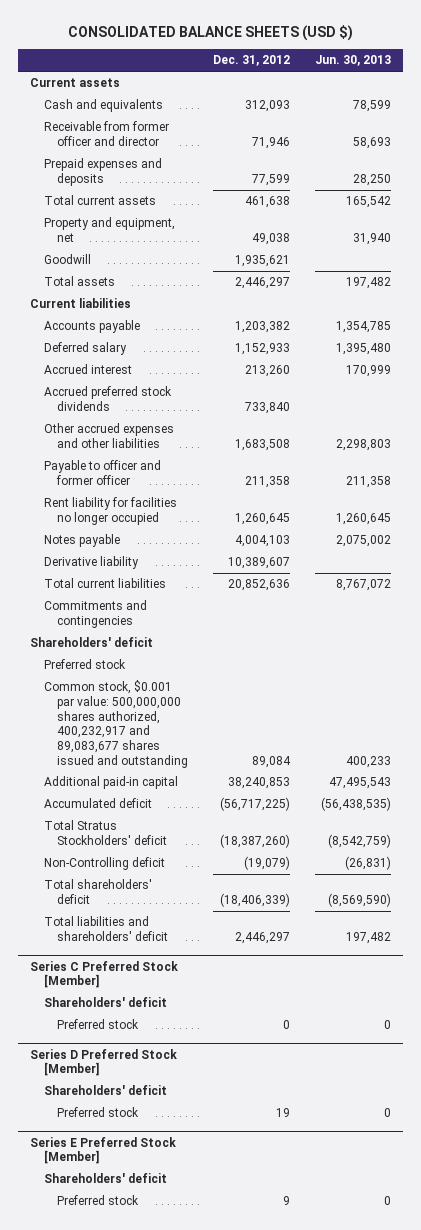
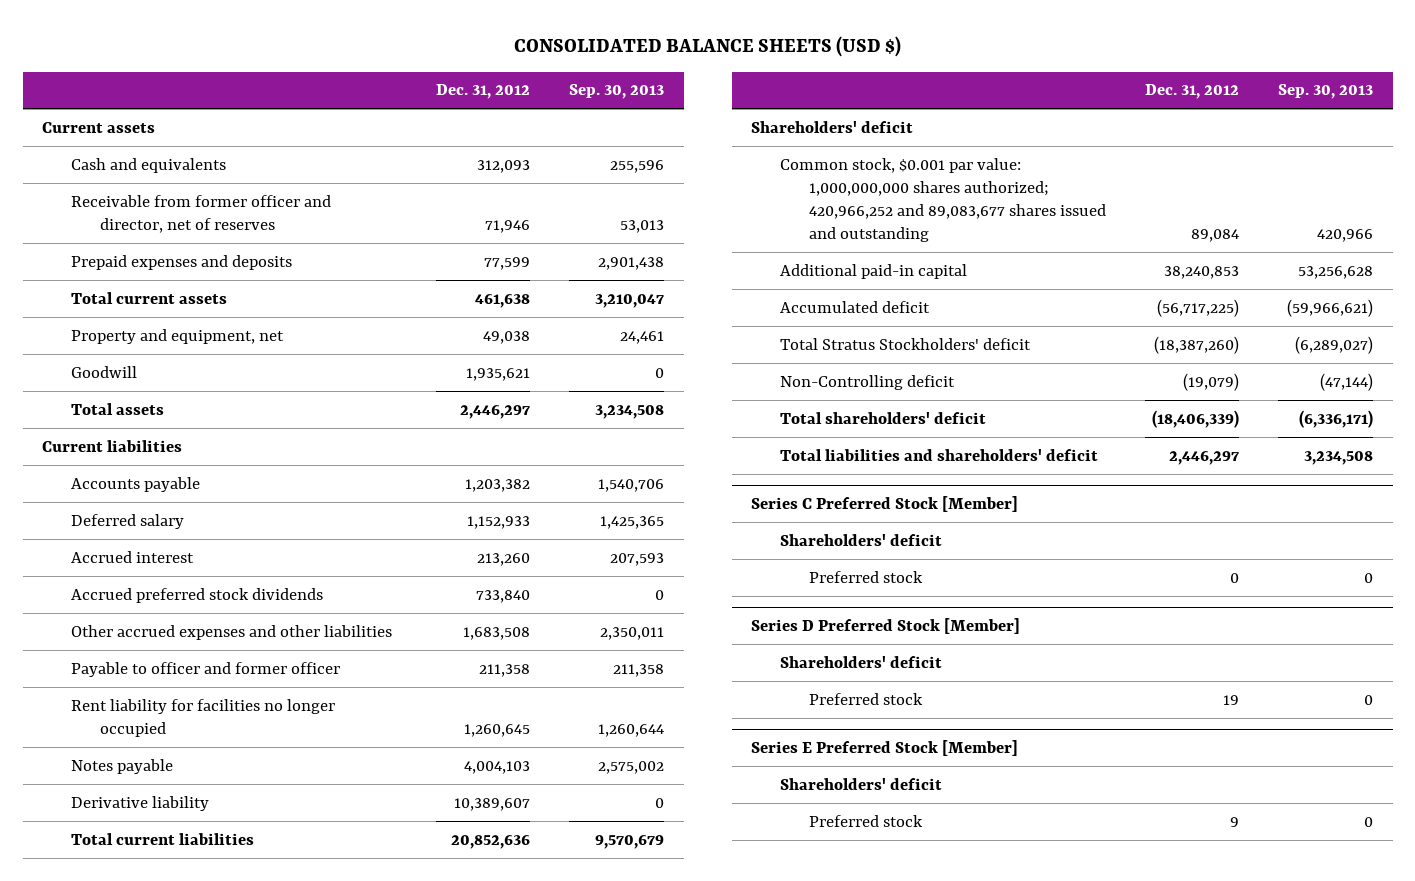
[314,55,391,67] Jun. 30, 2013 -> none
none -> [569,84,665,100] Sep. 30, 2013
[43,121,169,147] Receivable from former officer and director -> [71,194,332,233] Receivable from former officer and director, net of reserves
[43,600,147,629] Commitments and contingencies -> none
[43,659,126,670] Preferred stock -> none
[43,680,188,768] Common stock, $0.001 par value: 500,000,000 shares authorized, 400,232,917 and 89,083,677 shares issued and outstanding -> [780,157,1107,243] Common stock, $0.001 par value: 1,000,000,000 shares authorized; 420,966,252 and 89,083,677 shares issued and outstanding

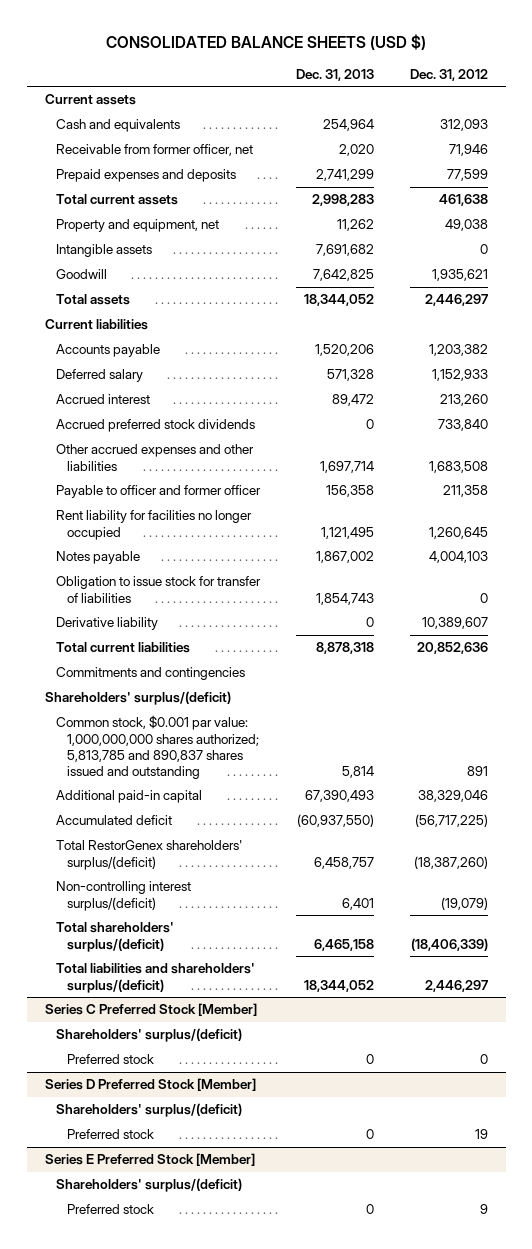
[569,84,665,100] Sep. 30, 2013 -> none
none -> [295,68,374,81] Dec. 31, 2013
[71,194,332,233] Receivable from former officer and director, net of reserves -> [55,144,253,157] Receivable from former officer, net
none -> [55,244,152,258] Intangible assets
none -> [55,576,261,603] Obligation to issue stock for transfer of liabilities
none -> [55,667,245,681] Commitments and contingencies
[751,120,914,133] Shareholders' deficit -> [44,691,231,706] Shareholders' surplus/(deficit)
[780,157,1107,243] Common stock, $0.001 par value: 1,000,000,000 shares authorized; 420,966,252 and 89,083,677 shares issued and outstanding -> [55,715,260,779] Common stock, $0.001 par value: 1,000,000,000 shares authorized; 5,813,785 and 890,837 shares issued and outstanding
[1191,229,1240,243] 89,084 -> [466,765,488,776] 891
[1164,265,1240,279] 38,240,853 -> [417,790,488,803] 38,329,046
[780,337,1032,350] Total Stratus Stockholders' deficit -> [55,840,242,870] Total RestorGenex shareholders' surplus/(deficit)
[780,374,956,390] Non-Controlling deficit -> [55,881,191,911] Non-controlling interest surplus/(deficit)
[780,411,987,424] Total shareholders' deficit -> [55,922,174,952] Total shareholders' surplus/(deficit)
[780,448,1099,461] Total liabilities and shareholders' deficit -> [55,963,255,993] Total liabilities and shareholders' surplus/(deficit)
[780,533,943,546] Shareholders' deficit -> [55,1028,242,1043] Shareholders' surplus/(deficit)
[780,655,943,668] Shareholders' deficit -> [55,1103,242,1118] Shareholders' surplus/(deficit)
[780,777,943,790] Shareholders' deficit -> [55,1178,242,1193] Shareholders' surplus/(deficit)

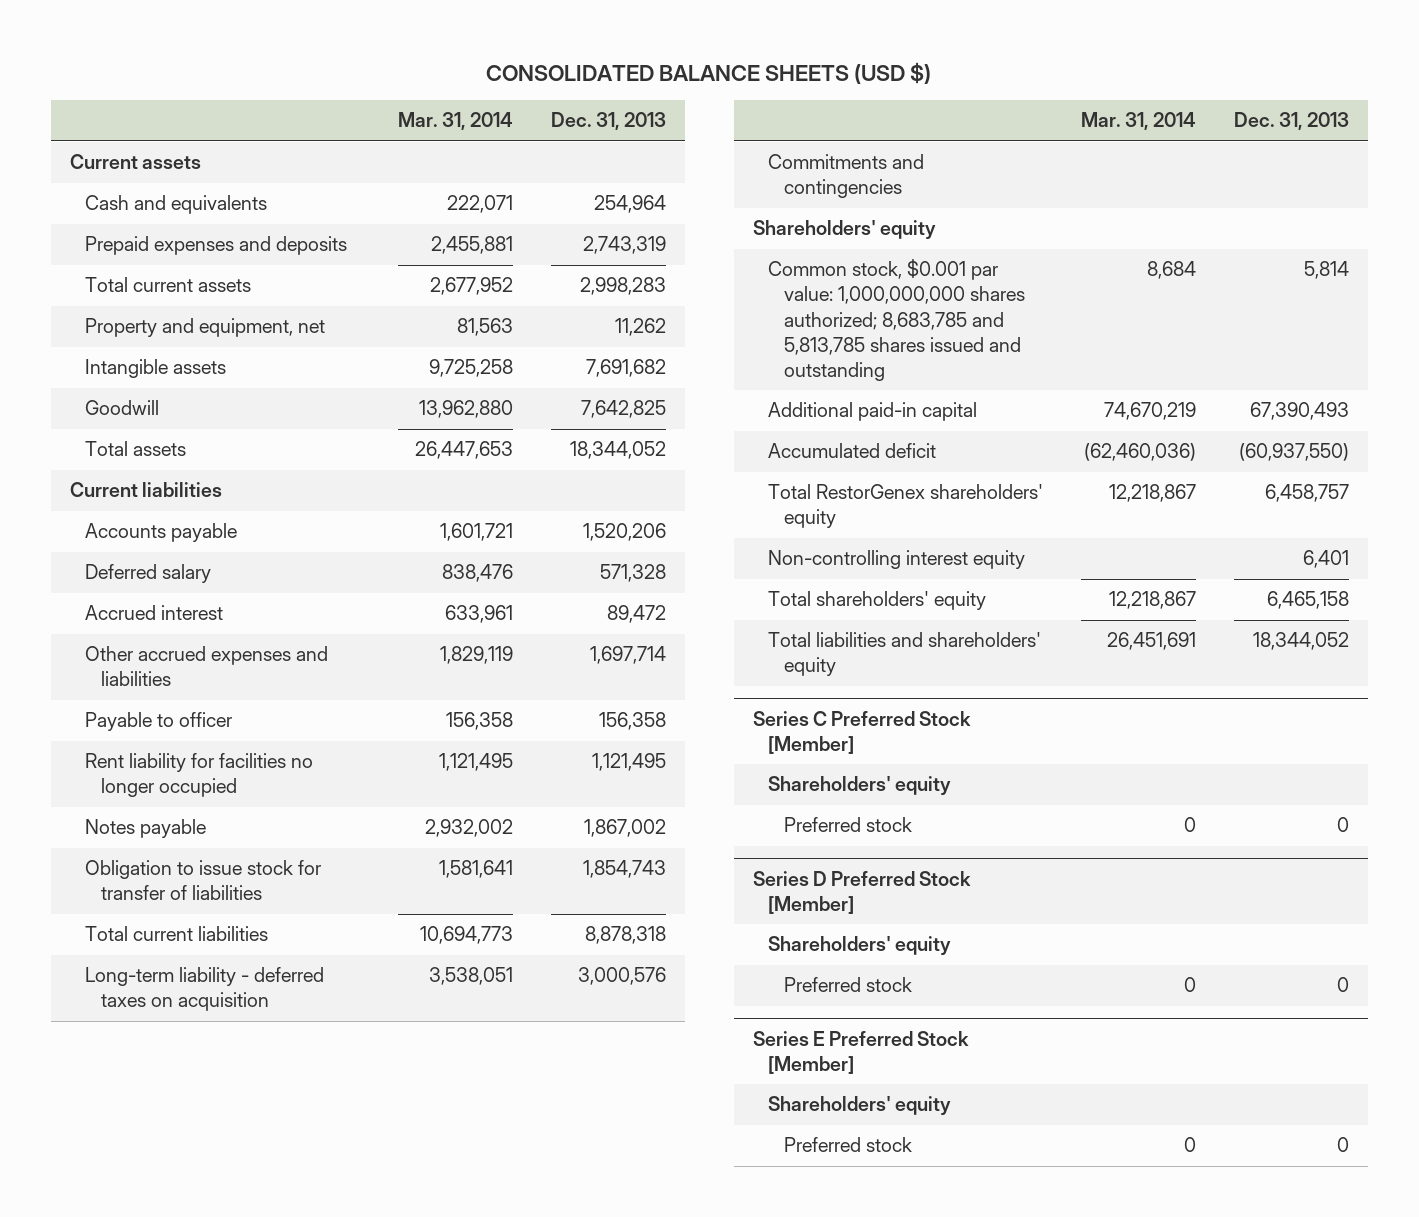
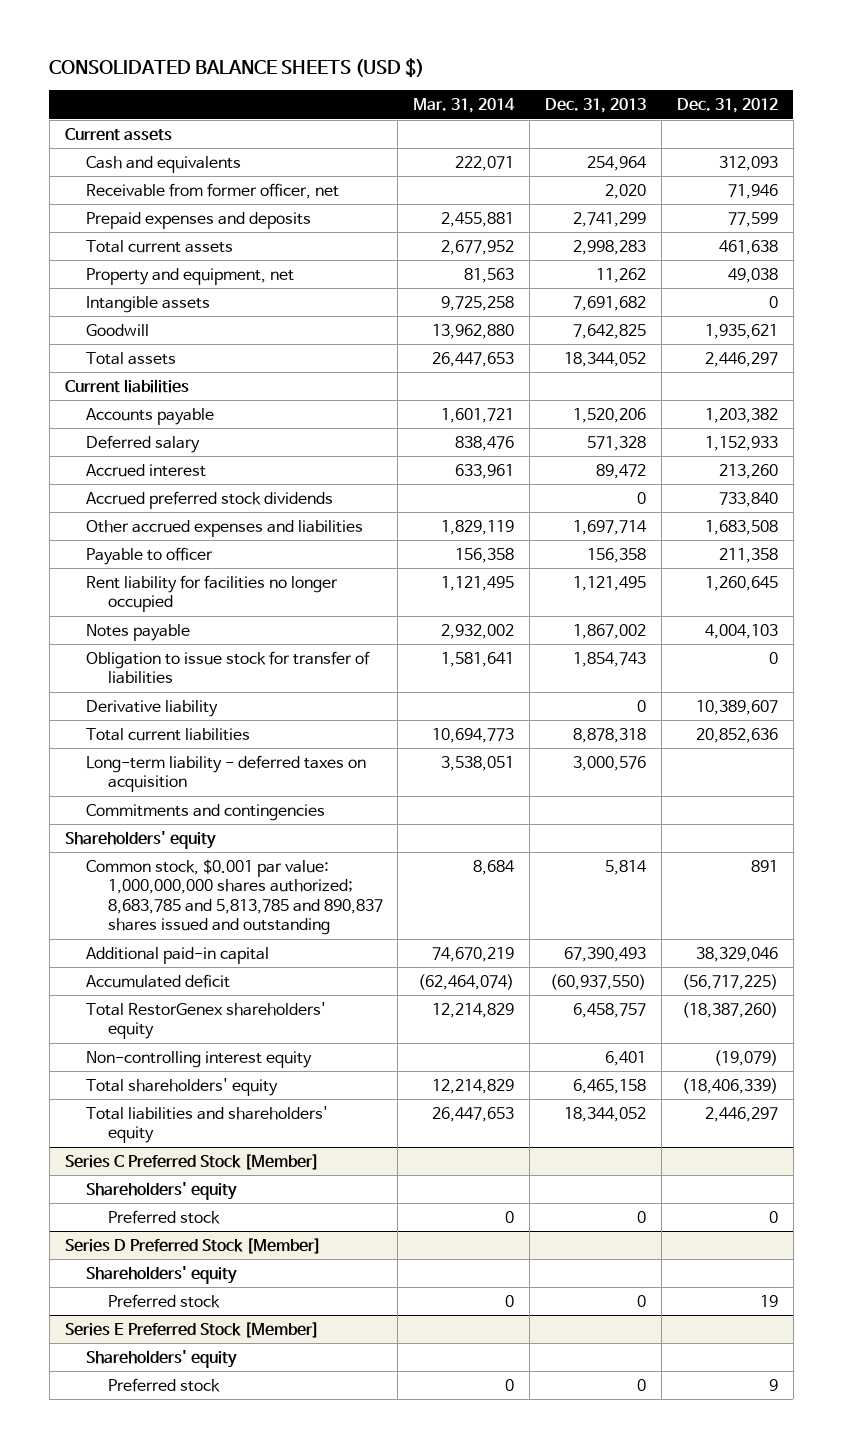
none -> [676,98,778,114] Dec. 31, 2012
none -> [86,183,340,200] Receivable from former officer, net
[583,236,667,255] 2,743,319 -> [573,212,647,228] 2,741,299
none -> [86,491,334,510] Accrued preferred stock dividends
none -> [86,700,219,718] Derivative liability
[768,259,1025,381] Common stock, $0.001 par value: 1,000,000,000 shares authorized; 8,683,785 and 5,813,785 shares issued and outstanding -> [86,859,383,936] Common stock, $0.001 par value: 1,000,000,000 shares authorized; 8,683,785 and 5,813,785 and 890,837 shares issued and outstanding
[1084,443,1197,462] (62,460,036) -> [418,974,515,991] (62,464,074)
[1109,484,1197,503] 12,218,867 -> [432,1003,515,1019] 12,214,829
[1109,591,1197,610] 12,218,867 -> [432,1079,515,1095] 12,214,829
[1107,632,1197,651] 26,451,691 -> [432,1107,515,1123] 26,447,653

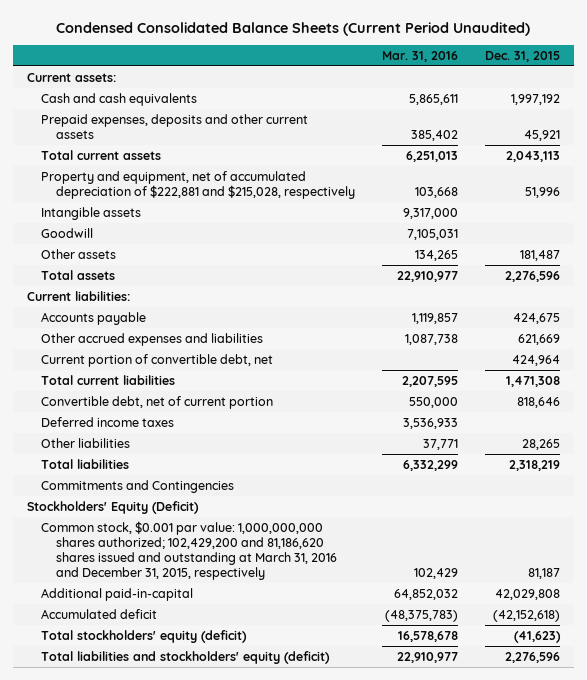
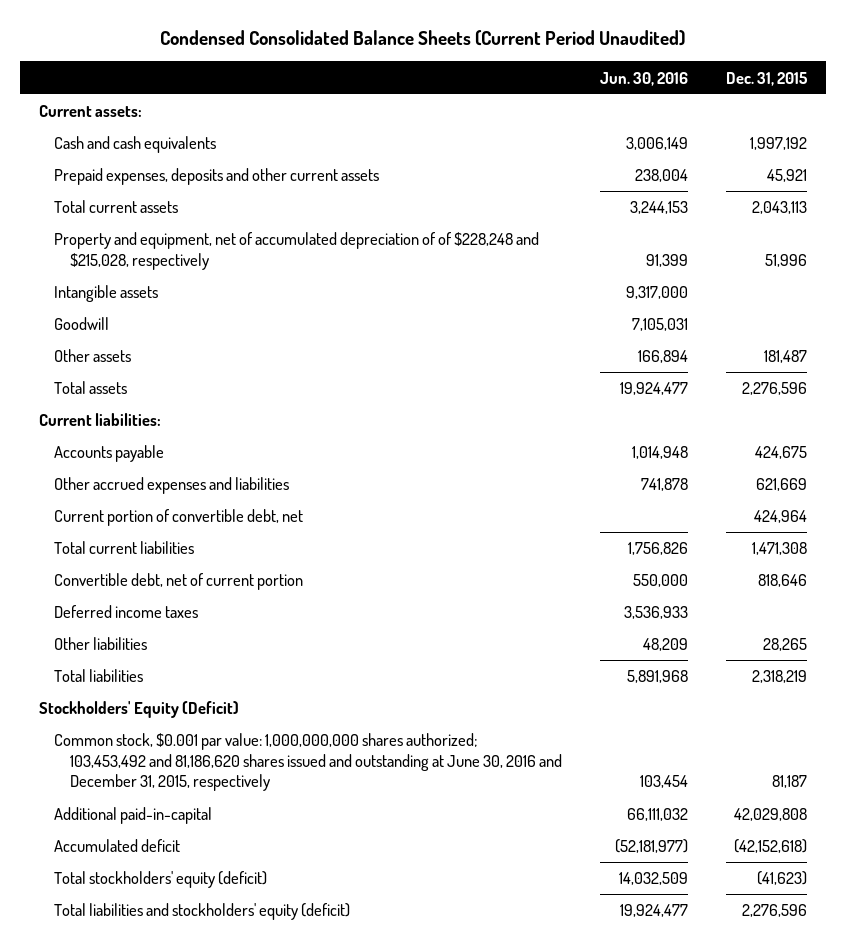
[382,50,459,62] Mar. 31, 2016 -> none
none -> [599,71,688,86] Jun. 30, 2016
[41,170,356,199] Property and equipment, net of accumulated depreciation of $222,881 and $215,028, respectively -> [54,232,540,270] Property and equipment, net of accumulated depreciation of of $228,248 and $215,028, respectively
[41,479,235,493] Commitments and Contingencies -> none
[41,520,338,581] Common stock, $0.001 par value: 1,000,000,000 shares authorized; 102,429,200 and 81,186,620 shares issued and outstanding at March 31, 2016 and December 31, 2015, respectively -> [54,733,562,792] Common stock, $0.001 par value: 1,000,000,000 shares authorized; 103,453,492 and 81,186,620 shares issued and outstanding at June 30, 2016 and December 31, 2015, respectively

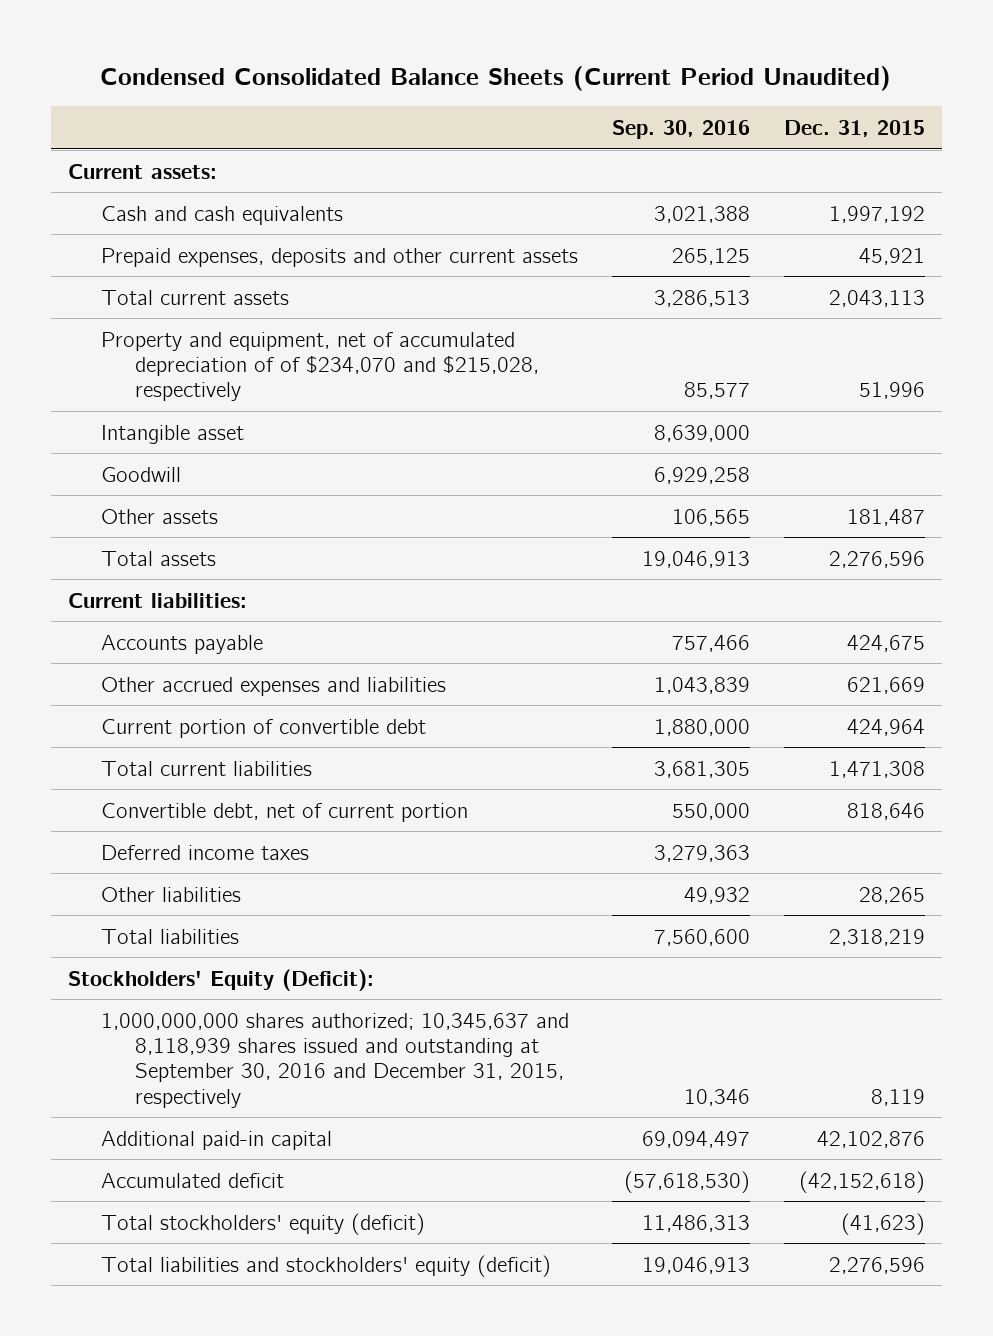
[599,71,688,86] Jun. 30, 2016 -> none
none -> [612,119,751,139] Sep. 30, 2016
[54,232,540,270] Property and equipment, net of accumulated depreciation of of $228,248 and $215,028, respectively -> [101,331,539,402] Property and equipment, net of accumulated depreciation of of $234,070 and $215,028, respectively
[54,285,159,303] Intangible assets -> [101,424,245,444] Intangible asset
[54,509,304,527] Current portion of convertible debt, net -> [101,718,427,738] Current portion of convertible debt
[38,701,239,719] Stockholders' Equity (Deficit) -> [67,968,374,991] Stockholders' Equity (Deficit):
[54,733,562,792] Common stock, $0.001 par value: 1,000,000,000 shares authorized; 103,453,492 and 81,186,620 shares issued and outstanding at June 30, 2016 and December 31, 2015, respectively -> [101,1012,570,1108] 1,000,000,000 shares authorized; 10,345,637 and 8,118,939 shares issued and outstanding at September 30, 2016 and December 31, 2015, respectively
[772,775,808,789] 81,187 -> [870,1088,925,1106] 8,119
[54,807,213,825] Additional paid-in-capital -> [101,1130,333,1150] Additional paid-in capital
[734,808,808,822] 42,029,808 -> [816,1130,925,1148] 42,102,876

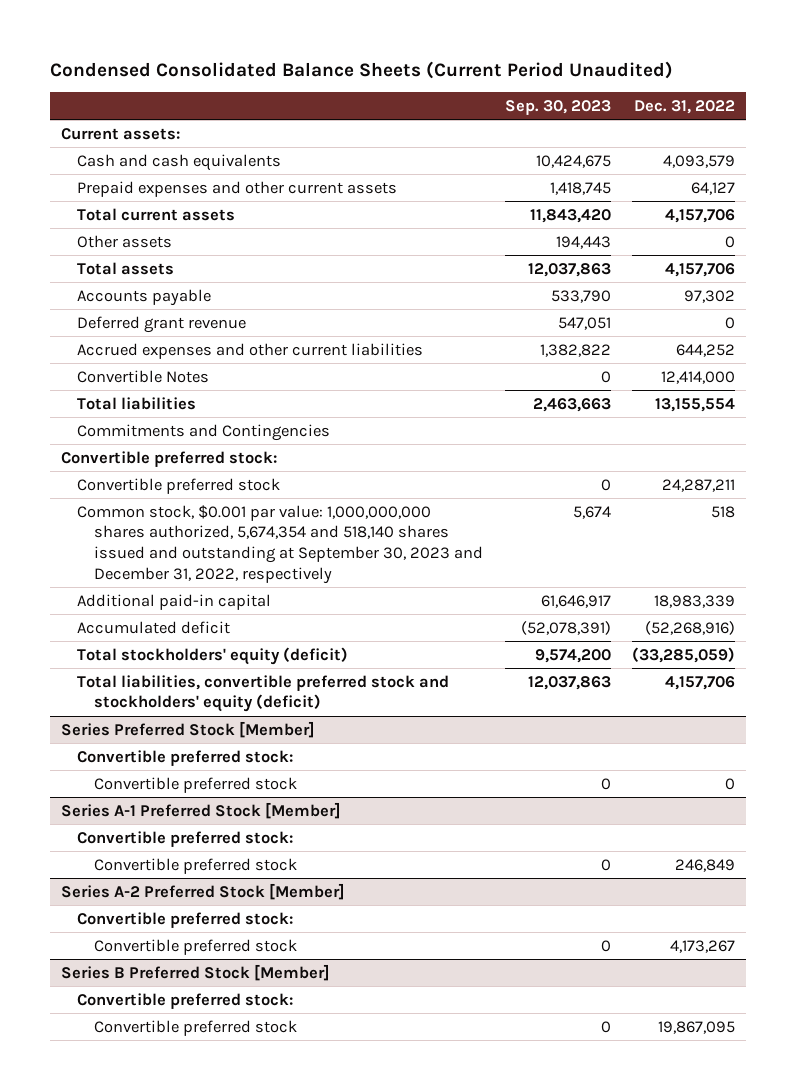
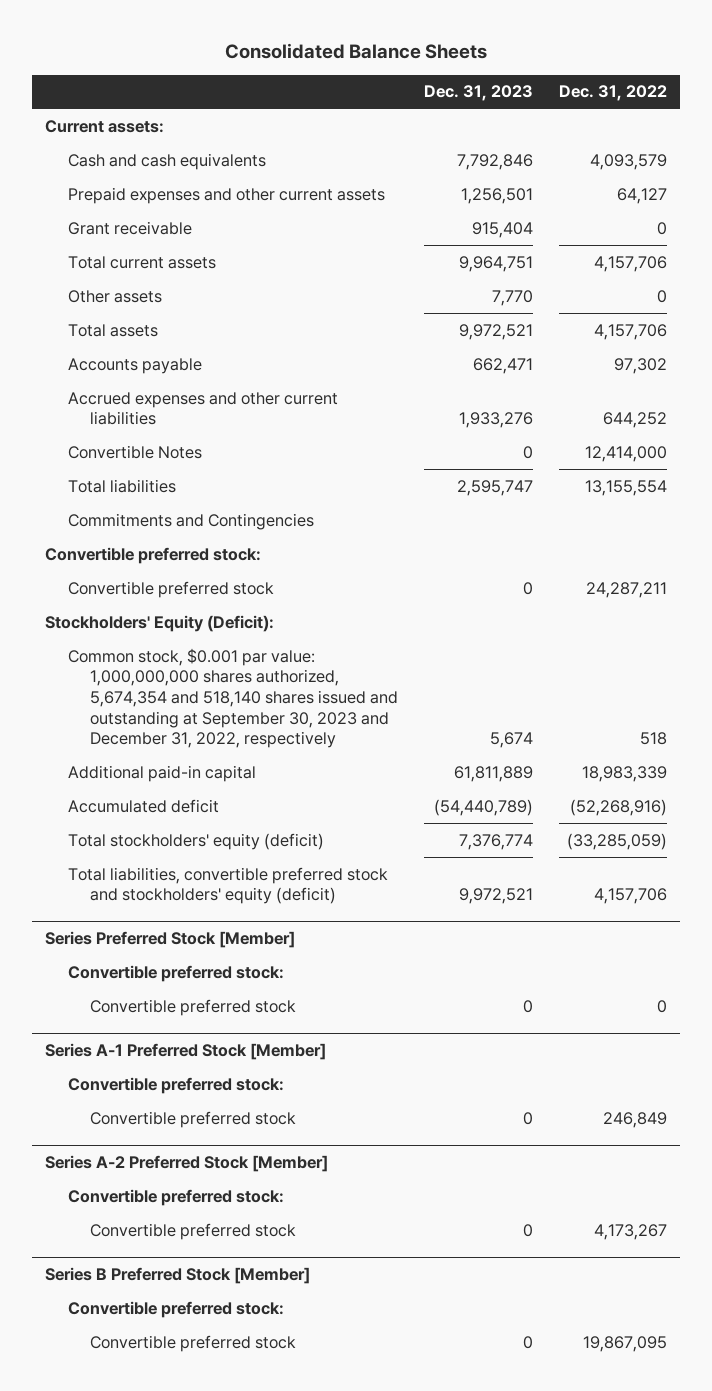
[50,60,674,79] Condensed Consolidated Balance Sheets (Current Period Unaudited) -> [225,42,488,59] Consolidated Balance Sheets
[504,100,611,116] Sep. 30, 2023 -> none
none -> [424,85,534,102] Dec. 31, 2023
none -> [67,220,192,235] Grant receivable
[77,315,247,333] Deferred grant revenue -> none
none -> [45,614,275,632] Stockholders' Equity (Deficit):

